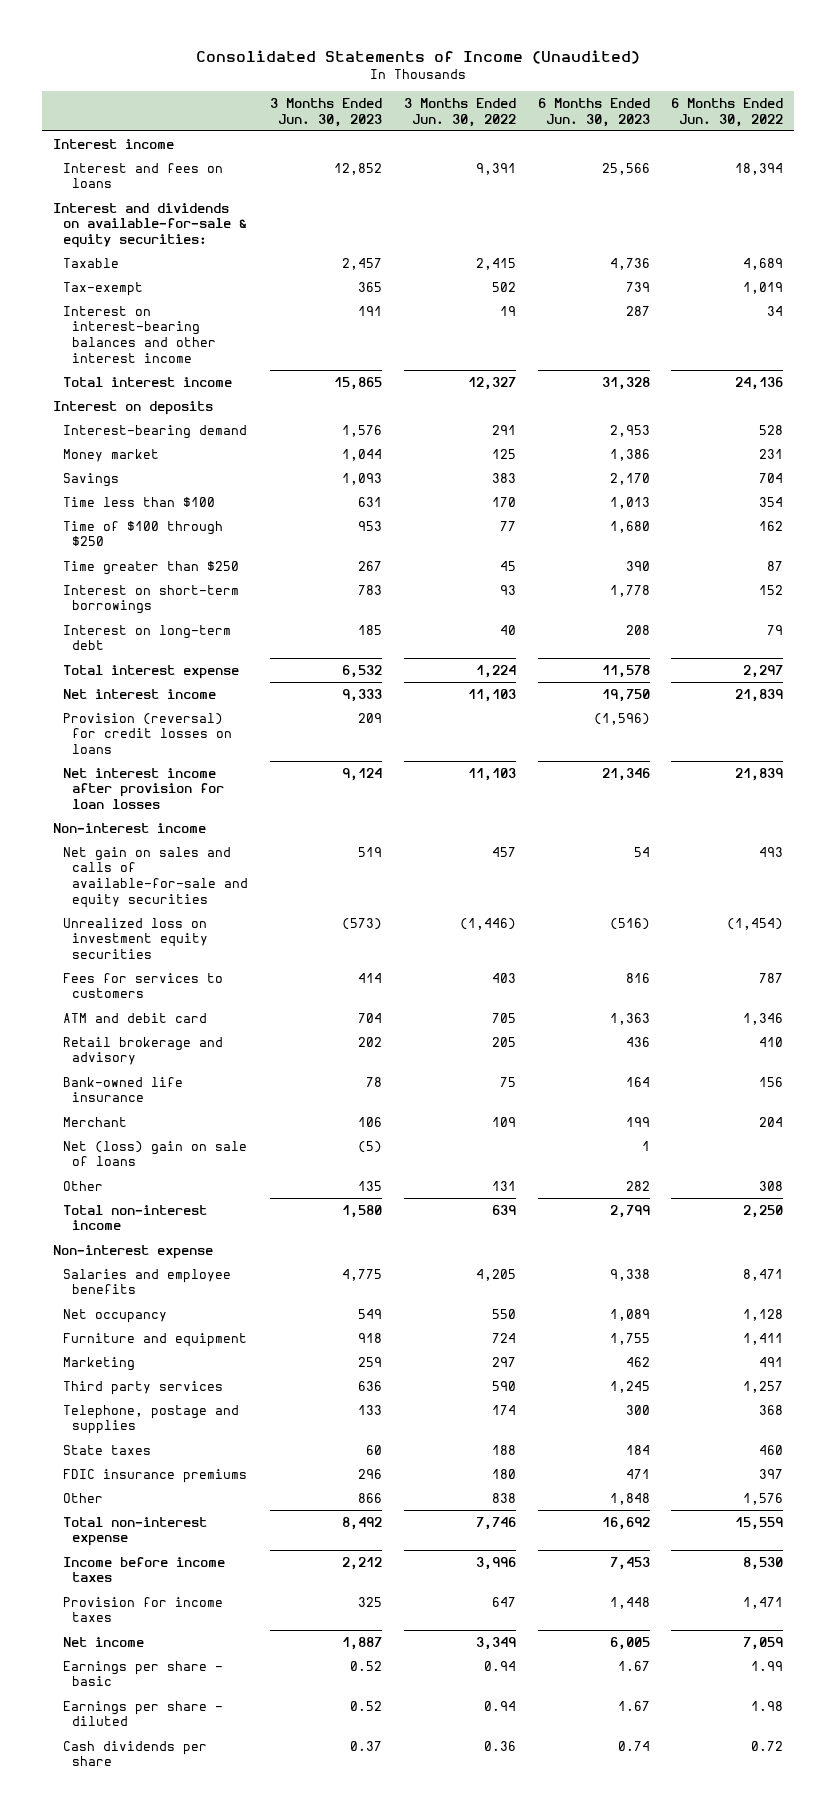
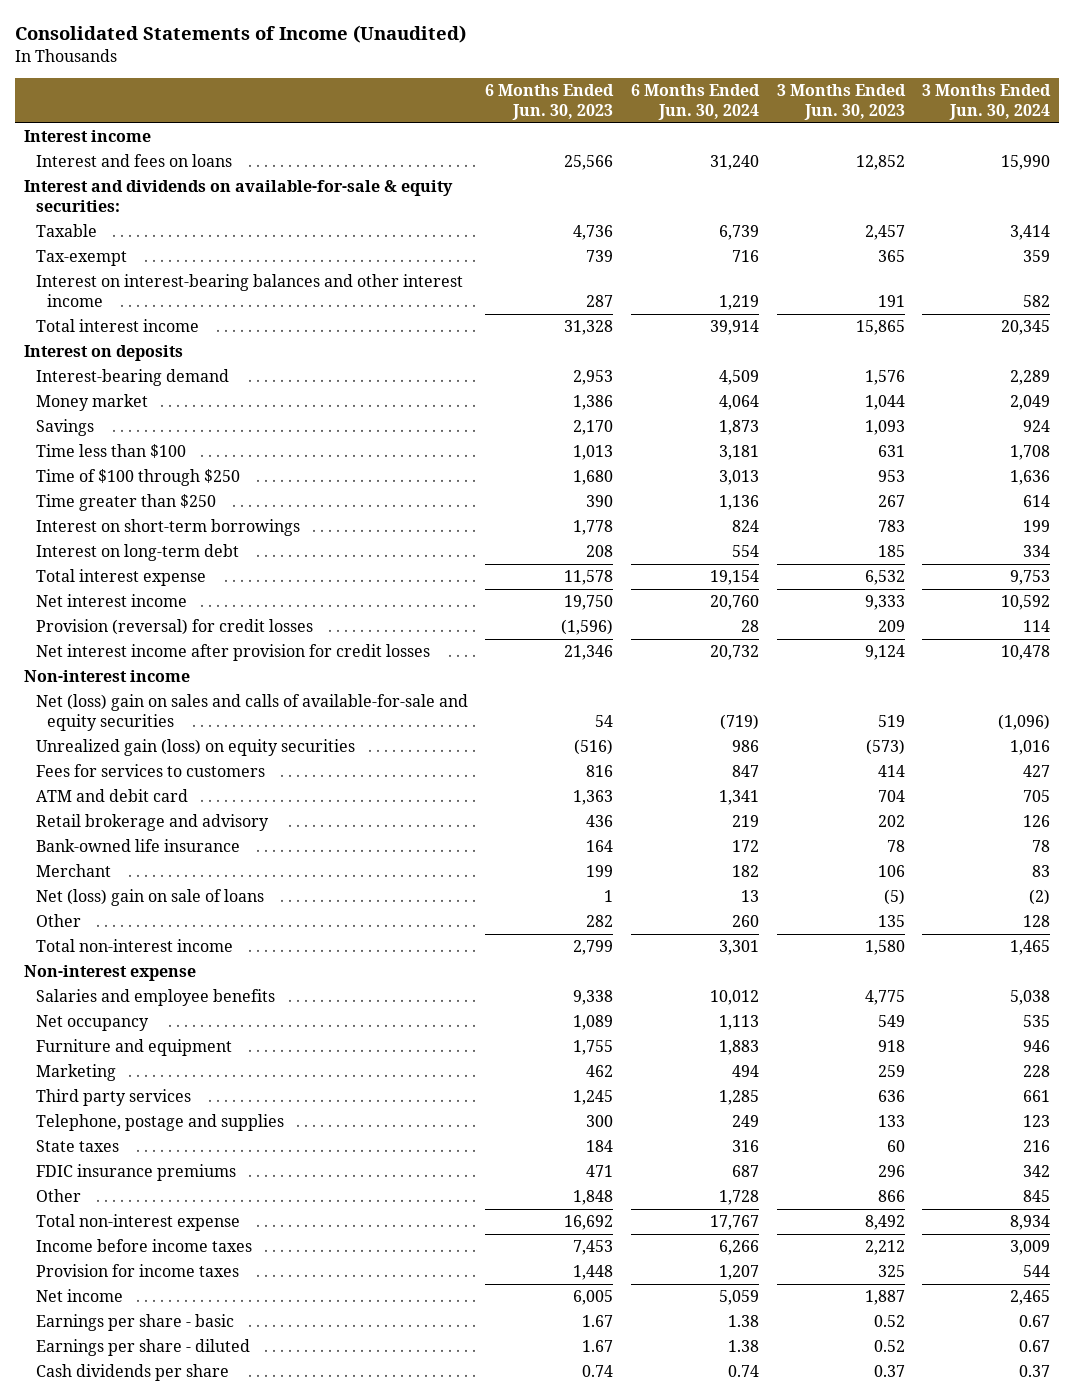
[403,97,516,127] 3 Months Ended Jun. 30, 2022 -> none
[671,97,784,127] 6 Months Ended Jun. 30, 2022 -> none
none -> [630,84,760,121] 6 Months Ended Jun. 30, 2024
none -> [922,84,1052,121] 3 Months Ended Jun. 30, 2024
[62,712,233,755] Provision (reversal) for credit losses on loans -> [35,619,313,636] Provision (reversal) for credit losses
[62,767,225,810] Net interest income after provision for loan losses -> [35,644,430,662] Net interest income after provision for credit losses
[62,846,249,908] Net gain on sales and calls of available-for-sale and equity securities -> [35,694,468,732] Net (loss) gain on sales and calls of available-for-sale and equity securities
[62,917,209,960] Unrealized loss on investment equity securities -> [35,739,355,757] Unrealized gain (loss) on equity securities

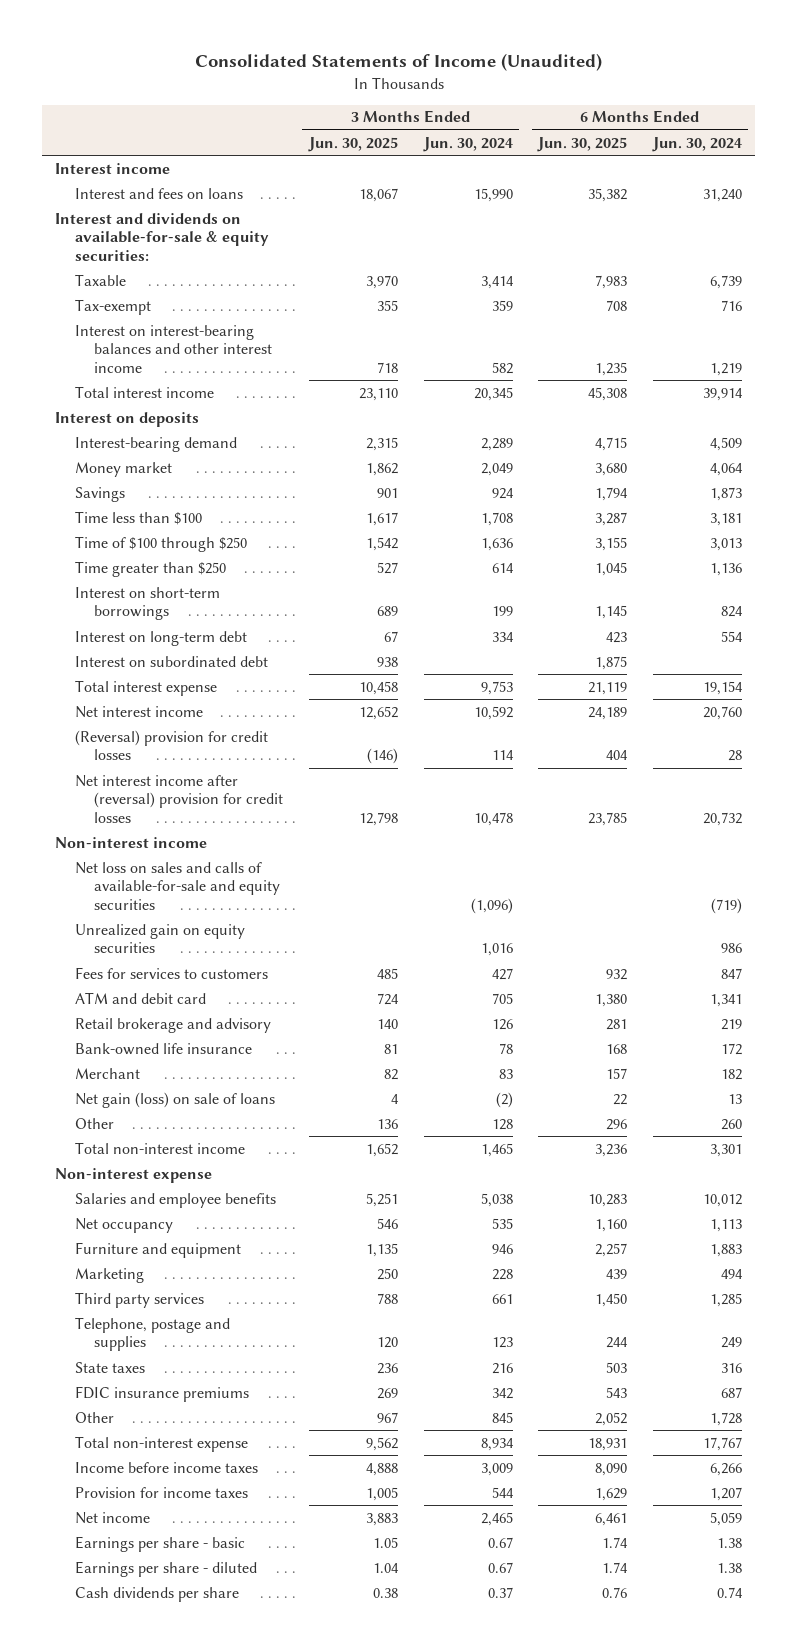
[485,84,615,121] 6 Months Ended Jun. 30, 2023 -> none
[776,84,906,121] 3 Months Ended Jun. 30, 2023 -> none
none -> [307,136,398,152] Jun. 30, 2025
none -> [537,136,628,152] Jun. 30, 2025
none -> [74,655,268,667] Interest on subordinated debt
[35,619,313,636] Provision (reversal) for credit losses -> [74,729,268,761] (Reversal) provision for credit losses
[35,644,430,662] Net interest income after provision for credit losses -> [74,774,284,823] Net interest income after (reversal) provision for credit losses
[35,694,468,732] Net (loss) gain on sales and calls of available-for-sale and equity securities -> [74,861,281,910] Net loss on sales and calls of available-for-sale and equity securities
[35,739,355,757] Unrealized gain (loss) on equity securities -> [74,923,245,954] Unrealized gain on equity securities
[35,889,264,907] Net (loss) gain on sale of loans -> [74,1091,275,1108] Net gain (loss) on sale of loans

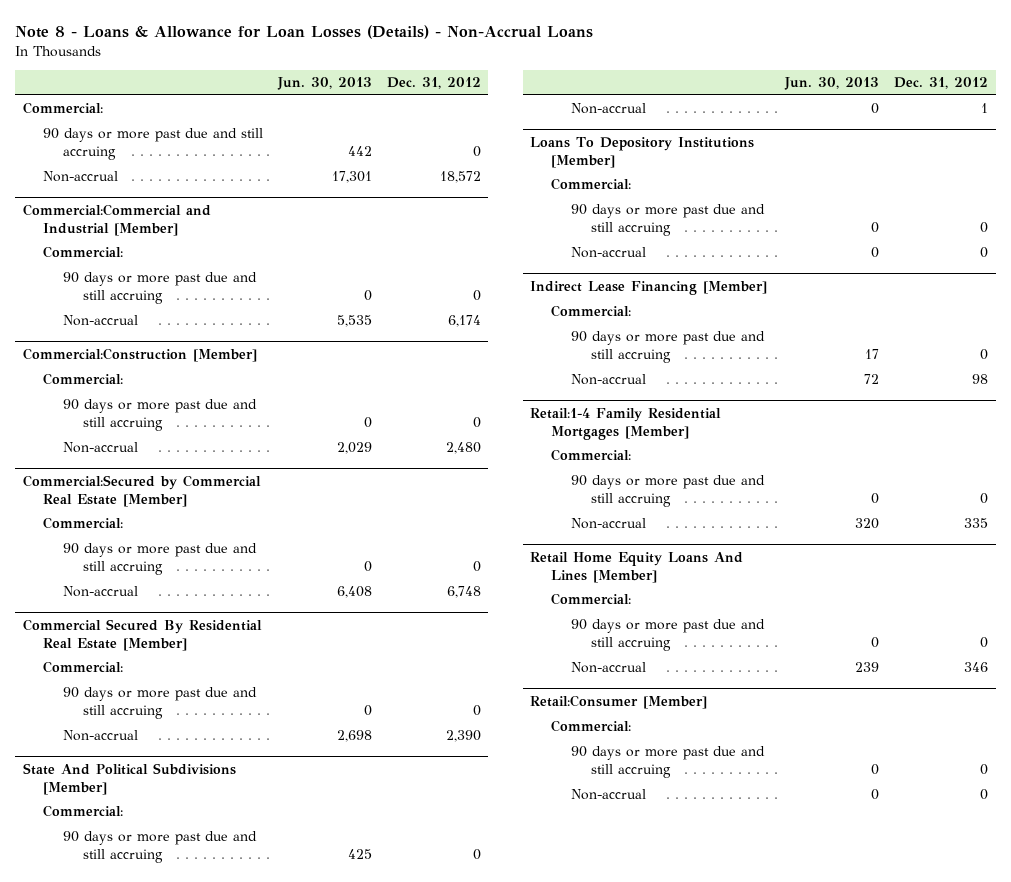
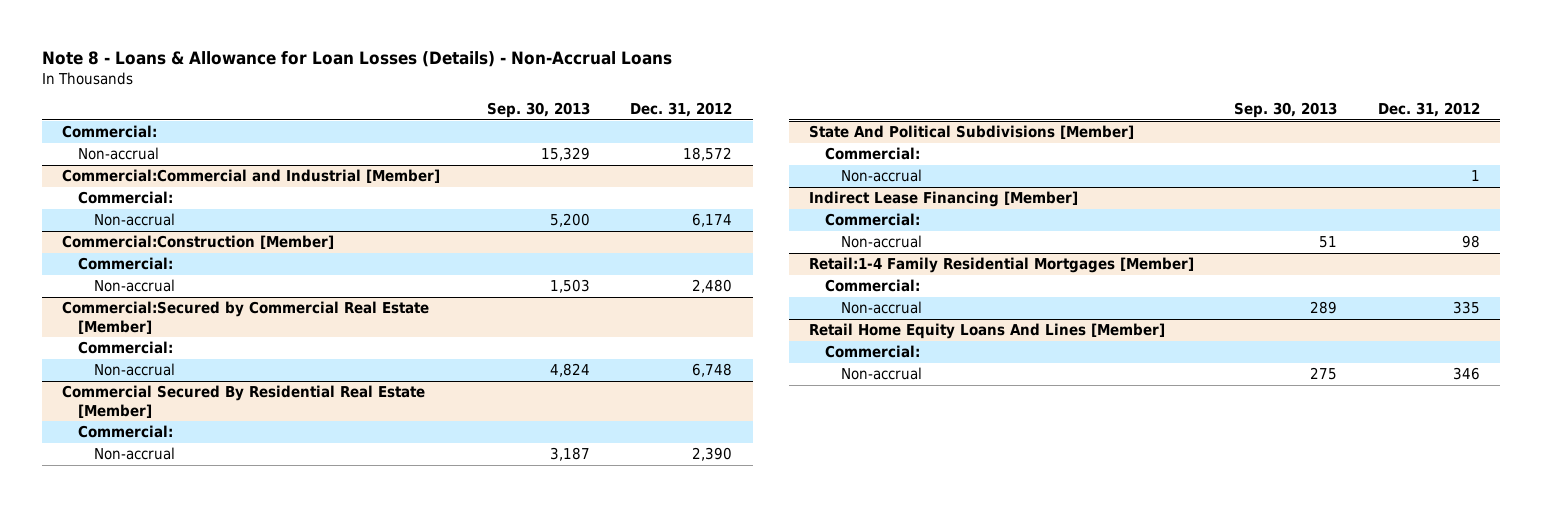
[276,77,372,91] Jun. 30, 2013 -> none
none -> [487,102,591,119] Sep. 30, 2013
[42,128,263,160] 90 days or more past due and still accruing -> none
[62,272,257,304] 90 days or more past due and still accruing -> none
[62,399,257,431] 90 days or more past due and still accruing -> none
[62,543,257,575] 90 days or more past due and still accruing -> none
[62,687,257,719] 90 days or more past due and still accruing -> none
[62,831,257,863] 90 days or more past due and still accruing -> none
[530,137,755,168] Loans To Depository Institutions [Member] -> none
[550,178,631,191] Commercial: -> none
[570,204,765,236] 90 days or more past due and still accruing -> none
[570,247,646,259] Non-accrual -> none
[570,331,765,363] 90 days or more past due and still accruing -> none
[570,475,765,507] 90 days or more past due and still accruing -> none
[570,619,765,651] 90 days or more past due and still accruing -> none
[530,695,708,710] Retail:Consumer [Member] -> none
[550,720,631,733] Commercial: -> none
[570,746,765,778] 90 days or more past due and still accruing -> none
[570,789,646,801] Non-accrual -> none

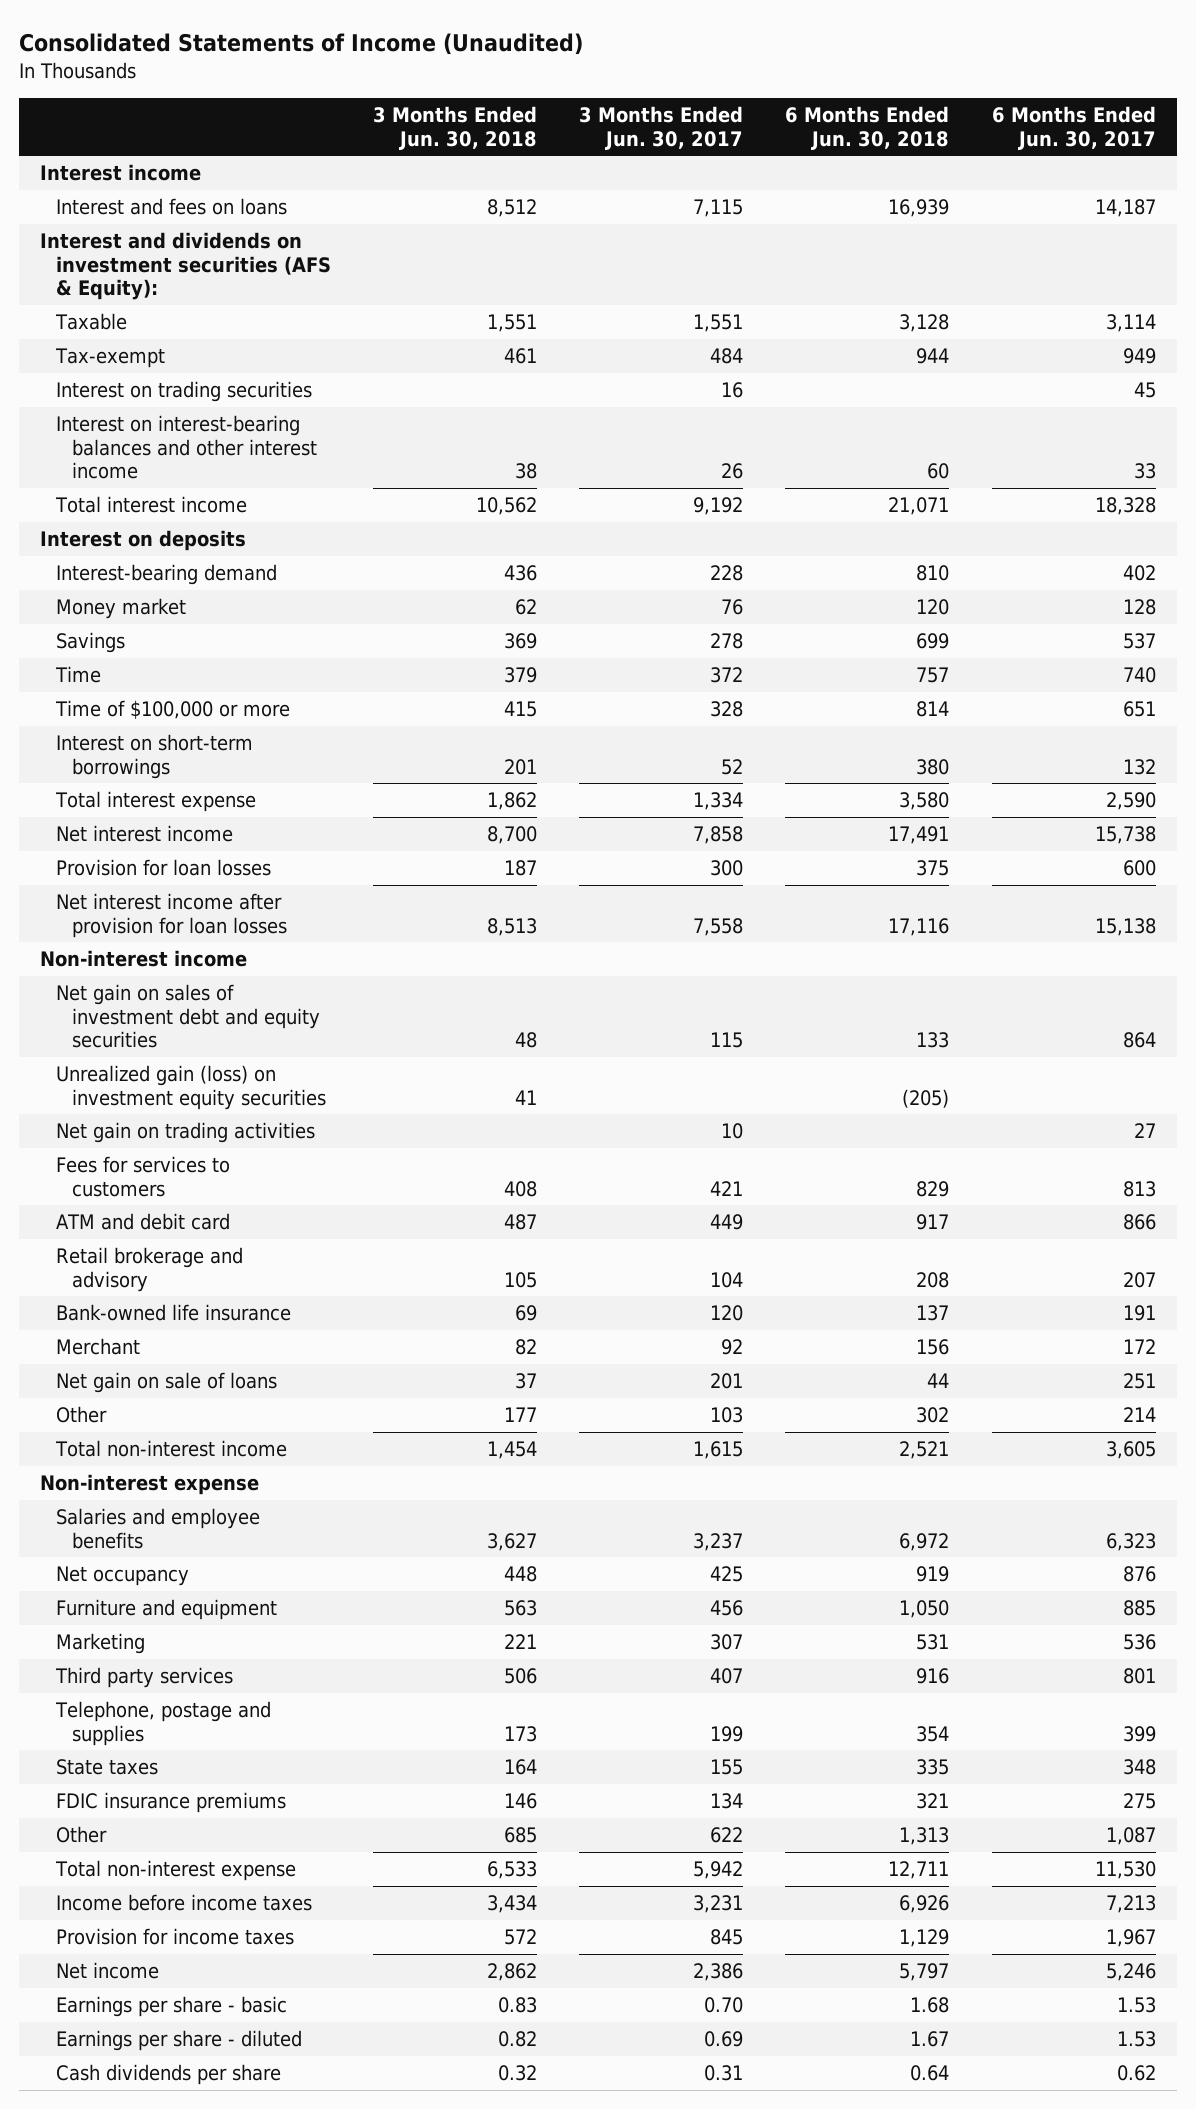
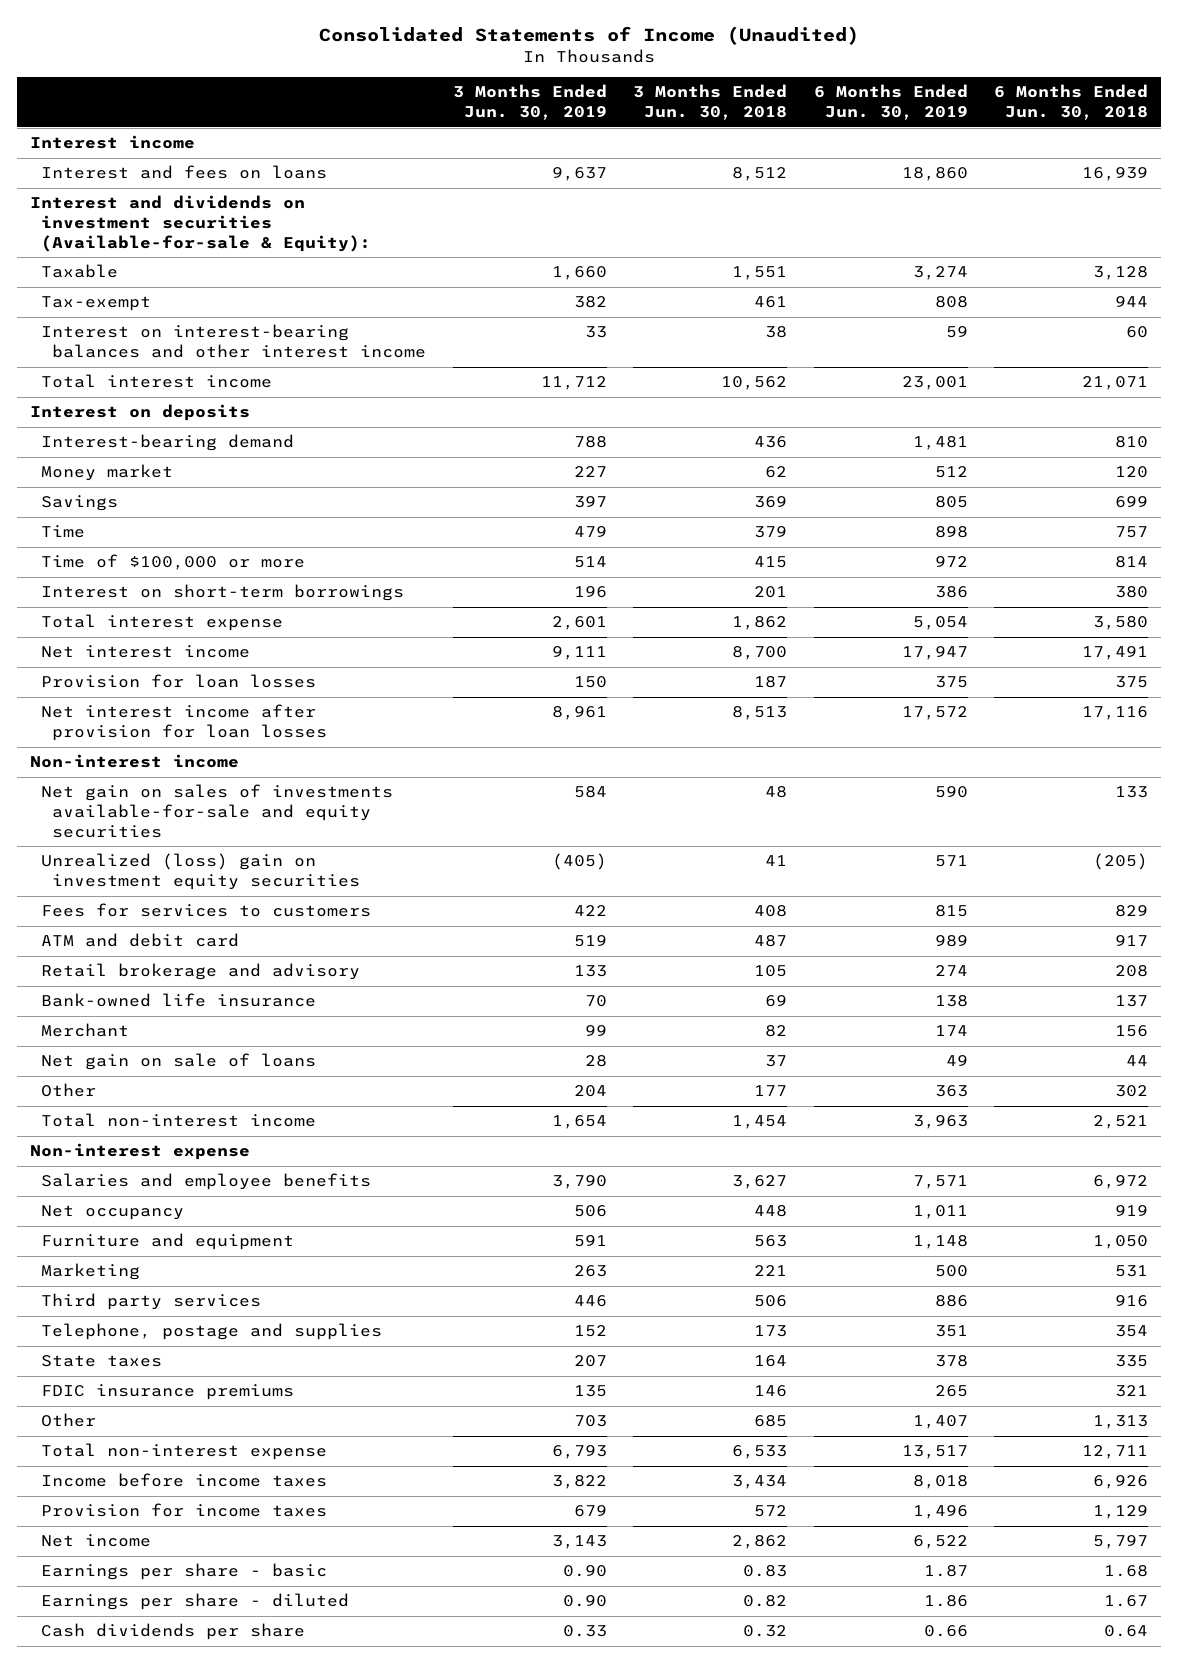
[579,106,744,150] 3 Months Ended Jun. 30, 2017 -> none
[991,106,1156,150] 6 Months Ended Jun. 30, 2017 -> none
none -> [452,84,607,121] 3 Months Ended Jun. 30, 2019
none -> [813,84,968,121] 6 Months Ended Jun. 30, 2019
[40,232,332,300] Interest and dividends on investment securities (AFS & Equity): -> [30,195,372,252] Interest and dividends on investment securities (Available-for-sale & Equity):
[56,381,313,403] Interest on trading securities -> none
[56,1122,316,1144] Net gain on trading activities -> none
[56,984,321,1048] Net gain on sales of investment debt and equity securities -> [41,784,394,838] Net gain on sales of investments available-for-sale and equity securities
[56,1065,327,1110] Unrealized gain (loss) on investment equity securities -> [41,853,361,891] Unrealized (loss) gain on investment equity securities

